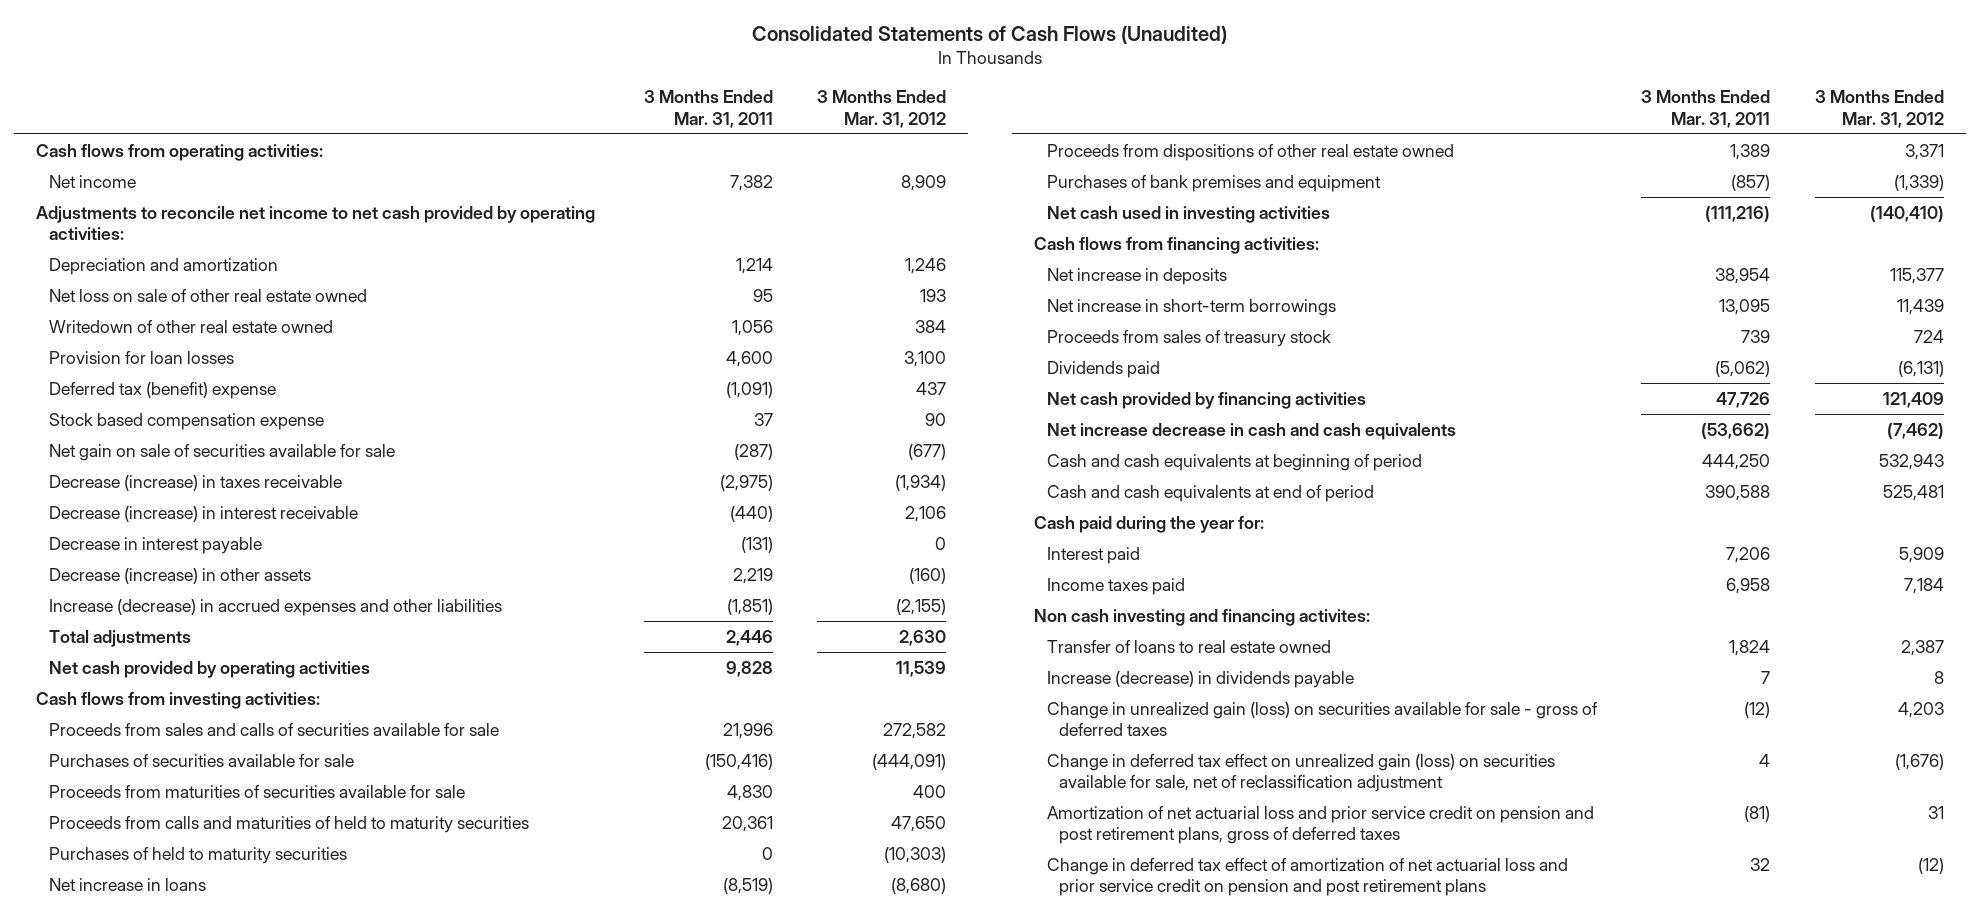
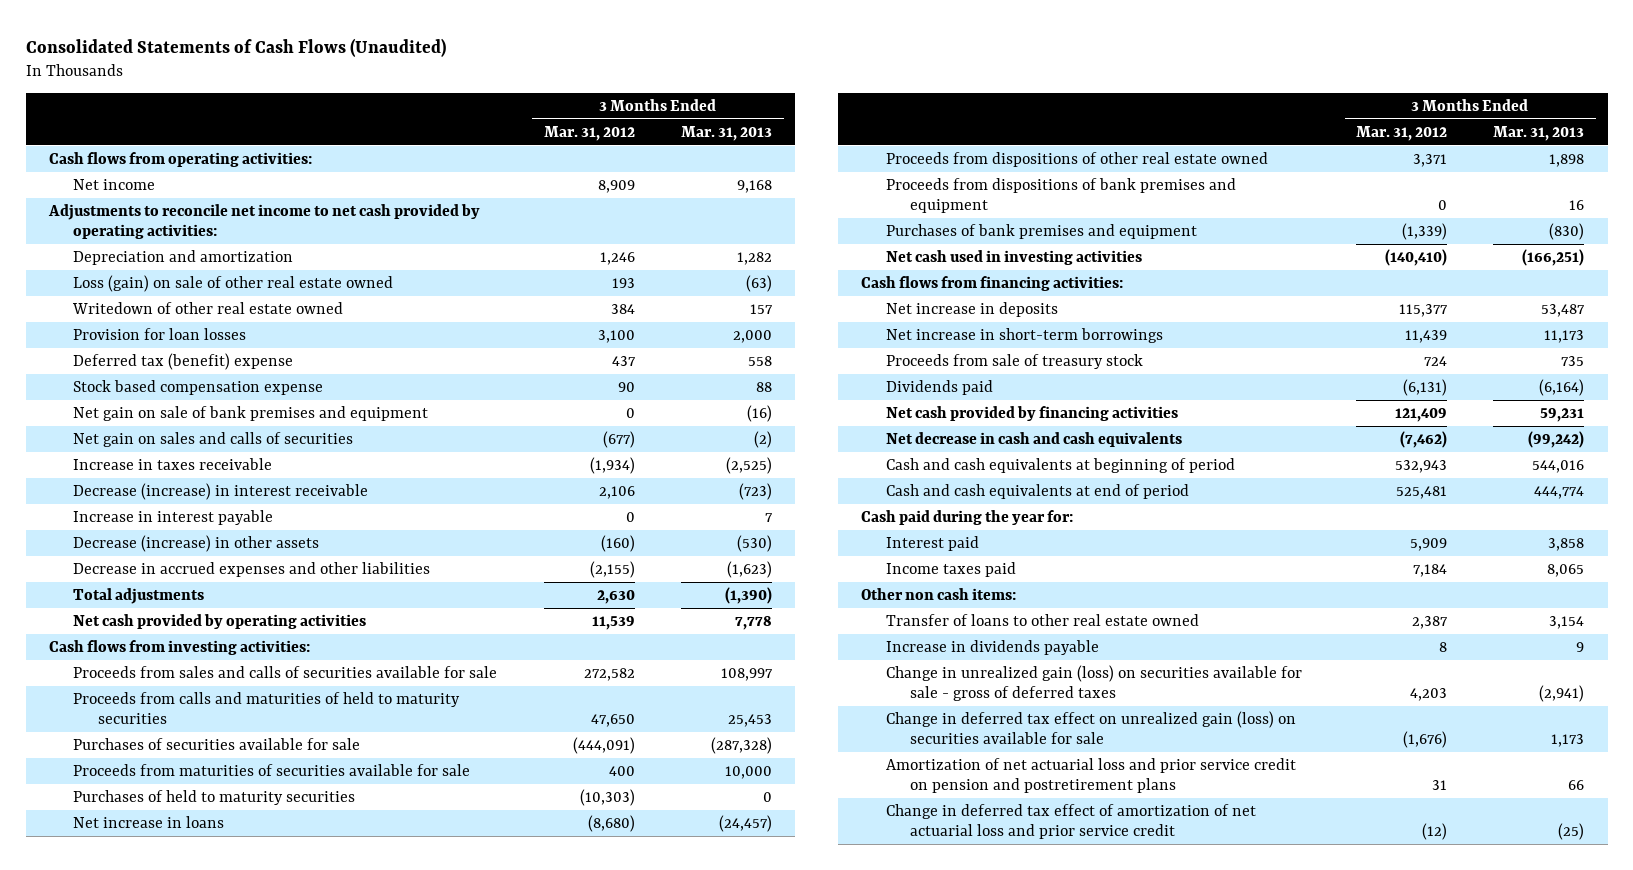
[643,90,773,128] 3 Months Ended Mar. 31, 2011 -> none
none -> [680,125,772,141] Mar. 31, 2013
[48,288,367,302] Net loss on sale of other real estate owned -> [73,274,394,292] Loss (gain) on sale of other real estate owned
none -> [73,405,429,421] Net gain on sale of bank premises and equipment
[48,443,395,461] Net gain on sale of securities available for sale -> [73,431,354,447] Net gain on sales and calls of securities
[48,474,342,491] Decrease (increase) in taxes receivable -> [73,457,273,470] Increase in taxes receivable
[48,536,262,554] Decrease in interest payable -> [73,509,274,525] Increase in interest payable
[48,598,502,616] Increase (decrease) in accrued expenses and other liabilities -> [73,561,431,577] Decrease in accrued expenses and other liabilities
[48,815,529,833] Proceeds from calls and maturities of held to maturity securities -> [73,691,461,725] Proceeds from calls and maturities of held to maturity securities
none -> [885,177,1236,214] Proceeds from dispositions of bank premises and equipment
[1046,329,1331,347] Proceeds from sales of treasury stock -> [885,353,1143,369] Proceeds from sale of treasury stock
[1046,422,1456,440] Net increase decrease in cash and cash equivalents -> [885,431,1182,447] Net decrease in cash and cash equivalents
[1033,608,1370,626] Non cash investing and financing activites: -> [861,587,1017,600] Other non cash items:
[1046,639,1331,653] Transfer of loans to real estate owned -> [885,613,1199,626] Transfer of loans to other real estate owned
[1046,670,1354,688] Increase (decrease) in dividends payable -> [885,639,1099,655] Increase in dividends payable
[1046,753,1555,793] Change in deferred tax effect on unrealized gain (loss) on securities available for sale, net of reclassification adjustment -> [885,710,1296,745] Change in deferred tax effect on unrealized gain (loss) on securities available for sale
[1046,805,1594,845] Amortization of net actuarial loss and prior service credit on pension and post retirement plans, gross of deferred taxes -> [885,757,1296,794] Amortization of net actuarial loss and prior service credit on pension and postretirement plans
[1046,857,1568,897] Change in deferred tax effect of amortization of net actuarial loss and prior service credit on pension and post retirement plans -> [885,803,1256,840] Change in deferred tax effect of amortization of net actuarial loss and prior service credit

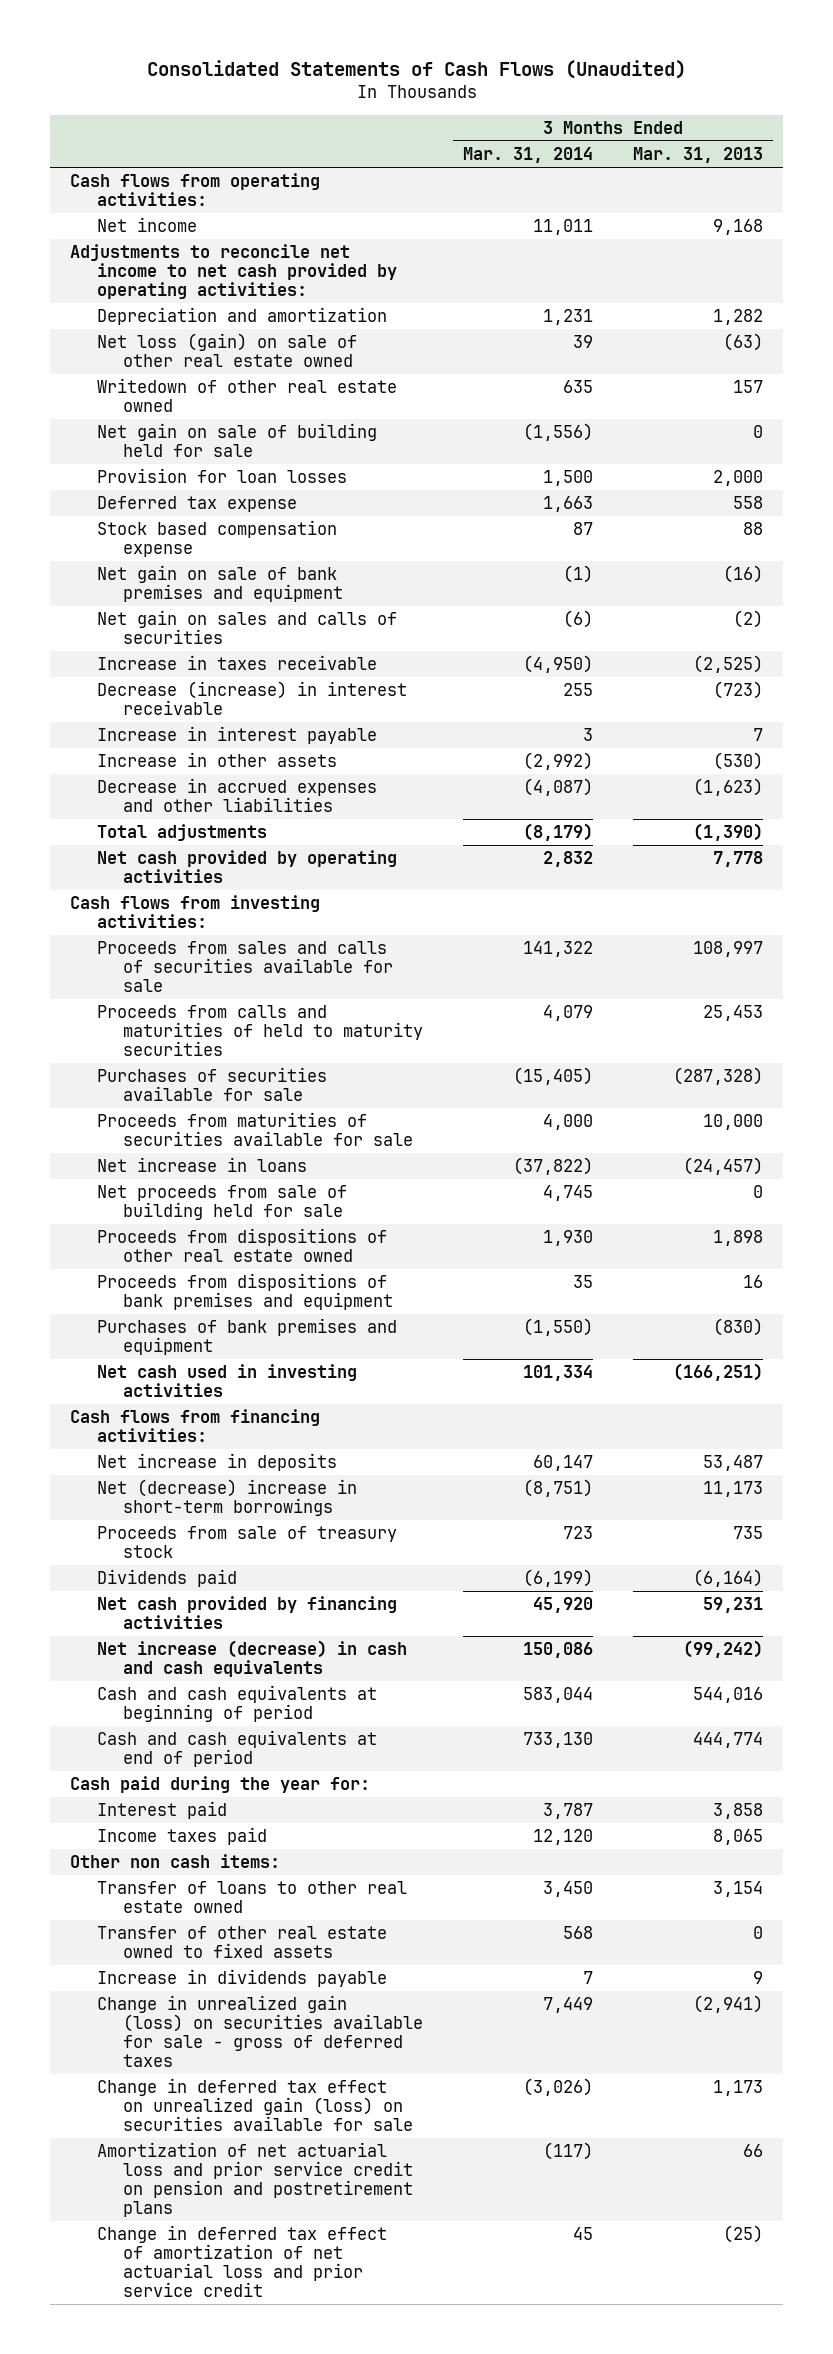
[543,125,635,141] Mar. 31, 2012 -> none
none -> [463,146,594,163] Mar. 31, 2014
[73,274,394,292] Loss (gain) on sale of other real estate owned -> [96,333,357,368] Net loss (gain) on sale of other real estate owned
none -> [96,423,377,458] Net gain on sale of building held for sale
[73,352,294,370] Deferred tax (benefit) expense -> [96,496,297,513] Deferred tax expense
[73,534,320,552] Decrease (increase) in other assets -> [96,752,337,768] Increase in other assets
[73,789,356,805] Purchases of held to maturity securities -> none
none -> [96,1185,347,1221] Net proceeds from sale of building held for sale
[885,327,1163,343] Net increase in short-term borrowings -> [96,1479,357,1517] Net (decrease) increase in short-term borrowings
[885,431,1182,447] Net decrease in cash and cash equivalents -> [96,1640,407,1678] Net increase (decrease) in cash and cash equivalents
none -> [96,1926,387,1959] Transfer of other real estate owned to fixed assets

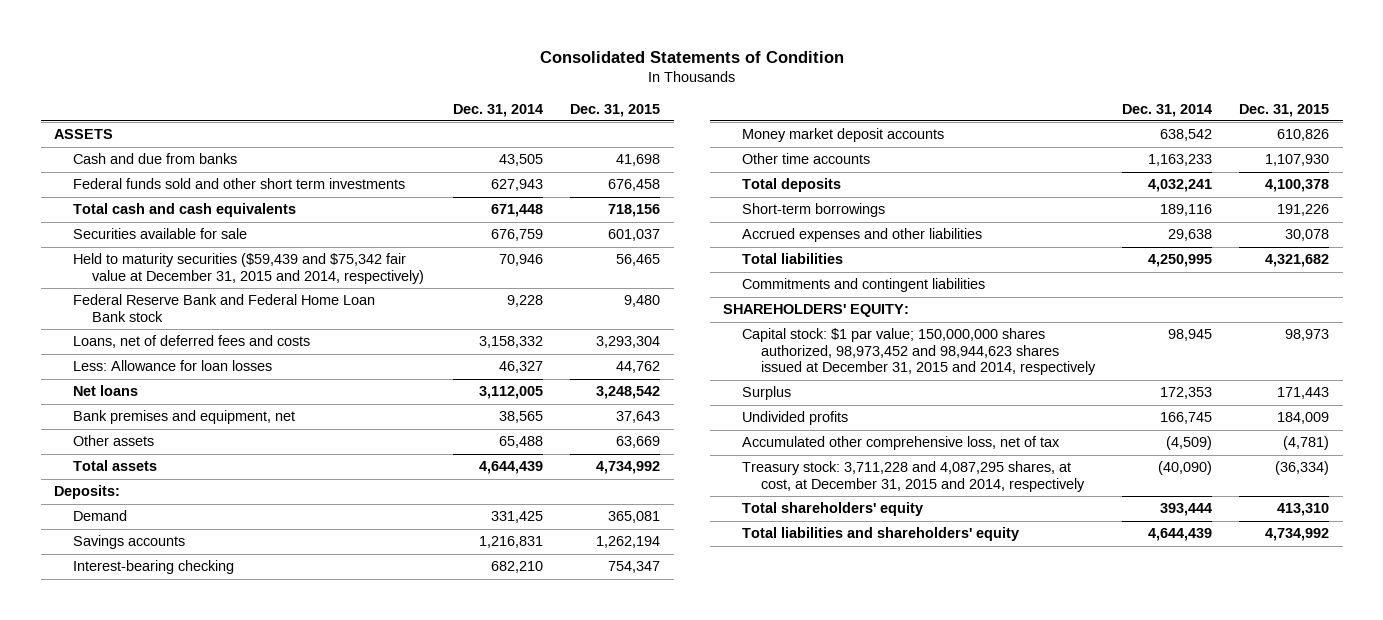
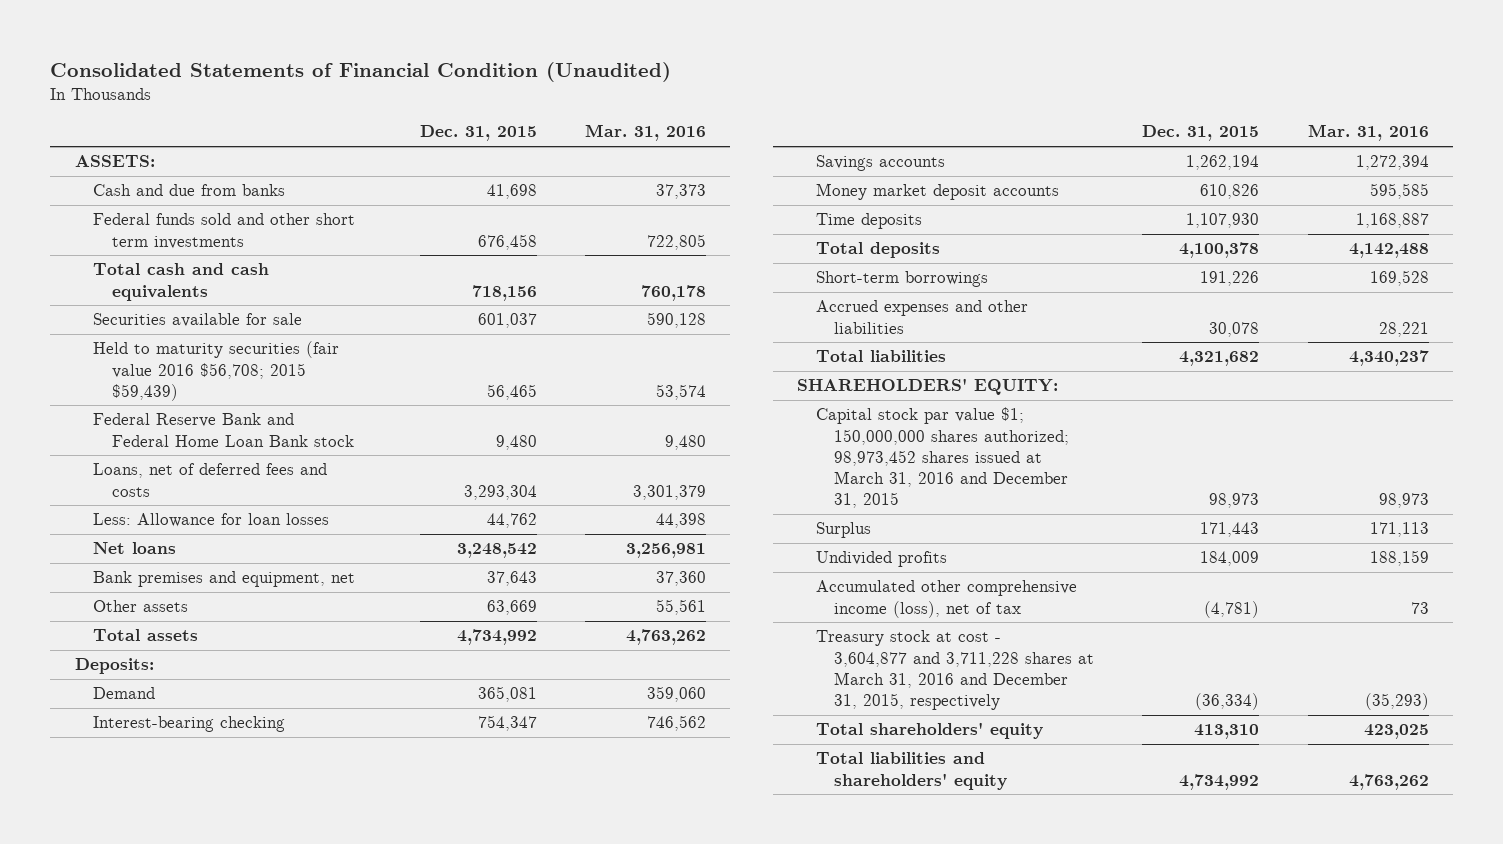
[539,50,844,63] Consolidated Statements of Condition -> [50,61,672,82] Consolidated Statements of Financial Condition (Unaudited)
[453,103,544,117] Dec. 31, 2014 -> none
none -> [585,124,707,142] Mar. 31, 2016
[54,129,114,140] ASSETS -> [74,155,155,168] ASSETS:
[73,253,425,284] Held to maturity securities ($59,439 and $75,342 fair value at December 31, 2015 and 2014, respectively) -> [93,341,340,401] Held to maturity securities (fair value 2016 $56,708; 2015 $59,439)
[73,535,186,550] Savings accounts -> [815,155,945,172] Savings accounts
[742,153,871,165] Other time accounts -> [815,213,922,230] Time deposits
[742,278,986,293] Commitments and contingent liabilities -> none
[742,328,1097,376] Capital stock: $1 par value; 150,000,000 shares authorized, 98,973,452 and 98,944,623 shares issued at December 31, 2015 and 2014, respectively -> [815,407,1070,509] Capital stock par value $1; 150,000,000 shares authorized; 98,973,452 shares issued at March 31, 2016 and December 31, 2015
[742,436,1061,451] Accumulated other comprehensive loss, net of tax -> [815,580,1077,618] Accumulated other comprehensive income (loss), net of tax
[742,461,1086,492] Treasury stock: 3,711,228 and 4,087,295 shares, at cost, at December 31, 2015 and 2014, respectively -> [815,630,1095,711] Treasury stock at cost - 3,604,877 and 3,711,228 shares at March 31, 2016 and December 31, 2015, respectively

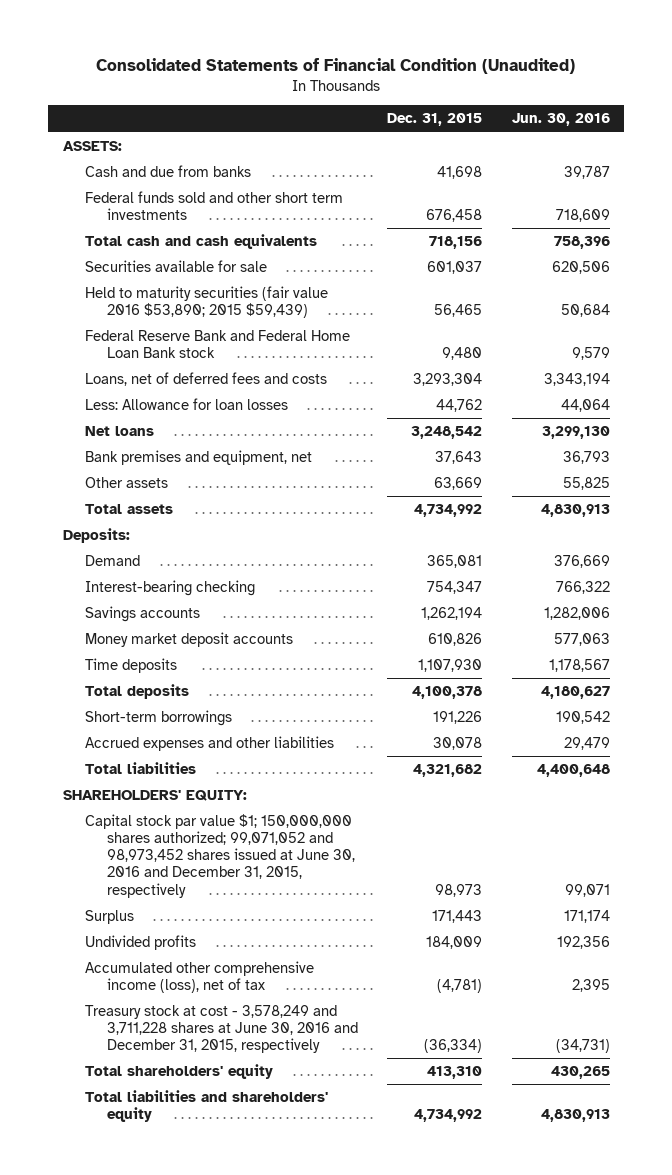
[585,124,707,142] Mar. 31, 2016 -> none
none -> [511,113,610,127] Jun. 30, 2016
[93,341,340,401] Held to maturity securities (fair value 2016 $56,708; 2015 $59,439) -> [85,286,329,319] Held to maturity securities (fair value 2016 $53,890; 2015 $59,439)
[815,407,1070,509] Capital stock par value $1; 150,000,000 shares authorized; 98,973,452 shares issued at March 31, 2016 and December 31, 2015 -> [85,814,356,898] Capital stock par value $1; 150,000,000 shares authorized; 99,071,052 and 98,973,452 shares issued at June 30, 2016 and December 31, 2015, respectively
[815,630,1095,711] Treasury stock at cost - 3,604,877 and 3,711,228 shares at March 31, 2016 and December 31, 2015, respectively -> [85,1005,359,1054] Treasury stock at cost - 3,578,249 and 3,711,228 shares at June 30, 2016 and December 31, 2015, respectively

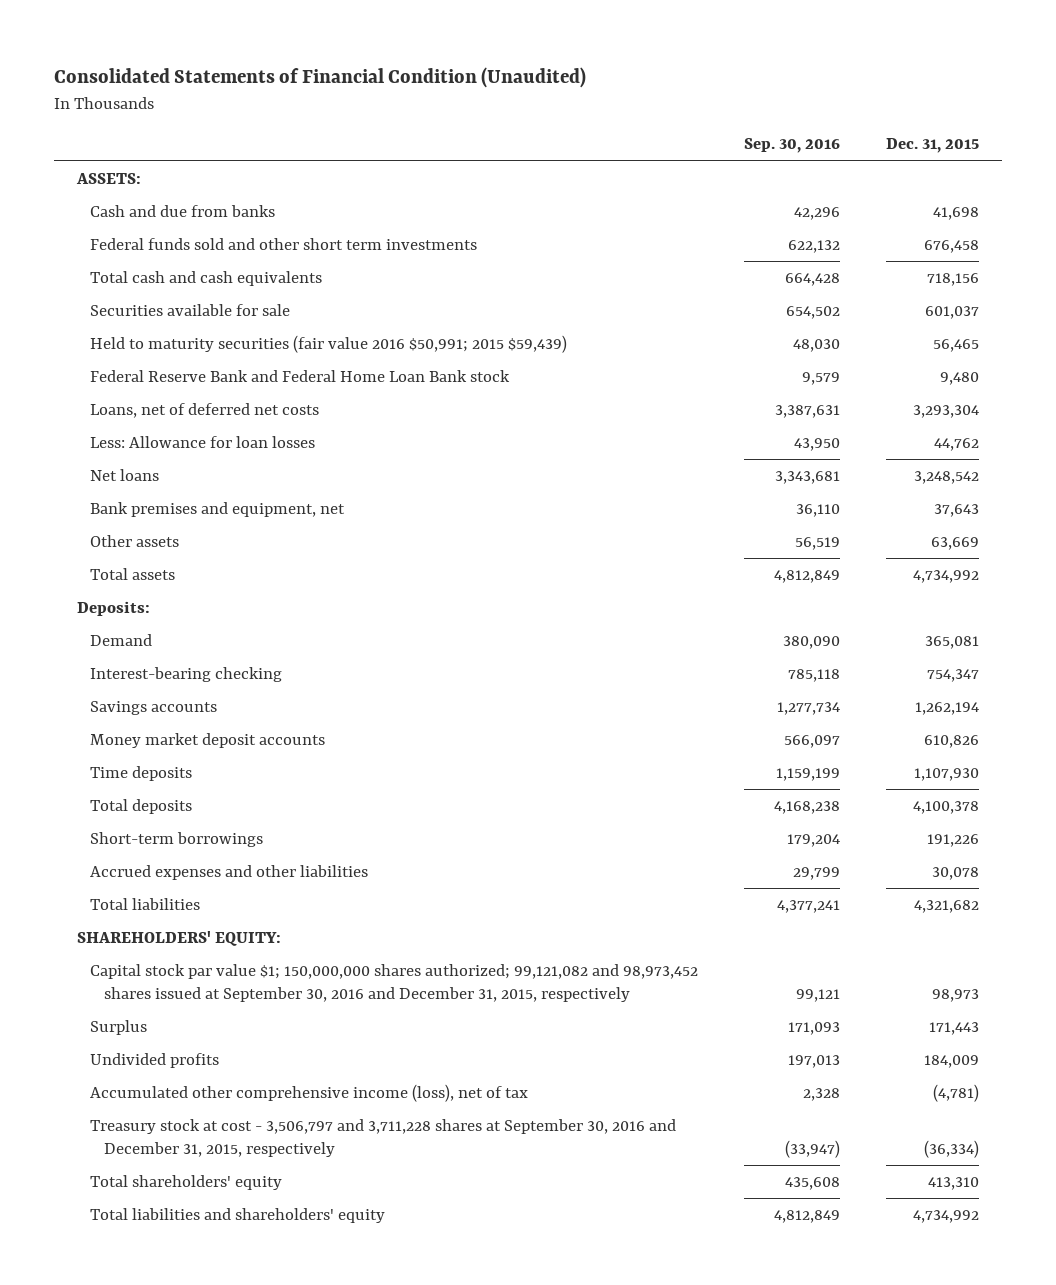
[511,113,610,127] Jun. 30, 2016 -> none
none -> [744,138,841,154] Sep. 30, 2016
[85,286,329,319] Held to maturity securities (fair value 2016 $53,890; 2015 $59,439) -> [90,335,568,354] Held to maturity securities (fair value 2016 $50,991; 2015 $59,439)
[85,372,328,387] Loans, net of deferred fees and costs -> [90,403,320,419] Loans, net of deferred net costs
[85,814,356,898] Capital stock par value $1; 150,000,000 shares authorized; 99,071,052 and 98,973,452 shares issued at June 30, 2016 and December 31, 2015, respectively -> [90,964,699,1002] Capital stock par value $1; 150,000,000 shares authorized; 99,121,082 and 98,973,452 shares issued at September 30, 2016 and December 31, 2015, respectively
[85,1005,359,1054] Treasury stock at cost - 3,578,249 and 3,711,228 shares at June 30, 2016 and December 31, 2015, respectively -> [90,1119,677,1157] Treasury stock at cost - 3,506,797 and 3,711,228 shares at September 30, 2016 and December 31, 2015, respectively

